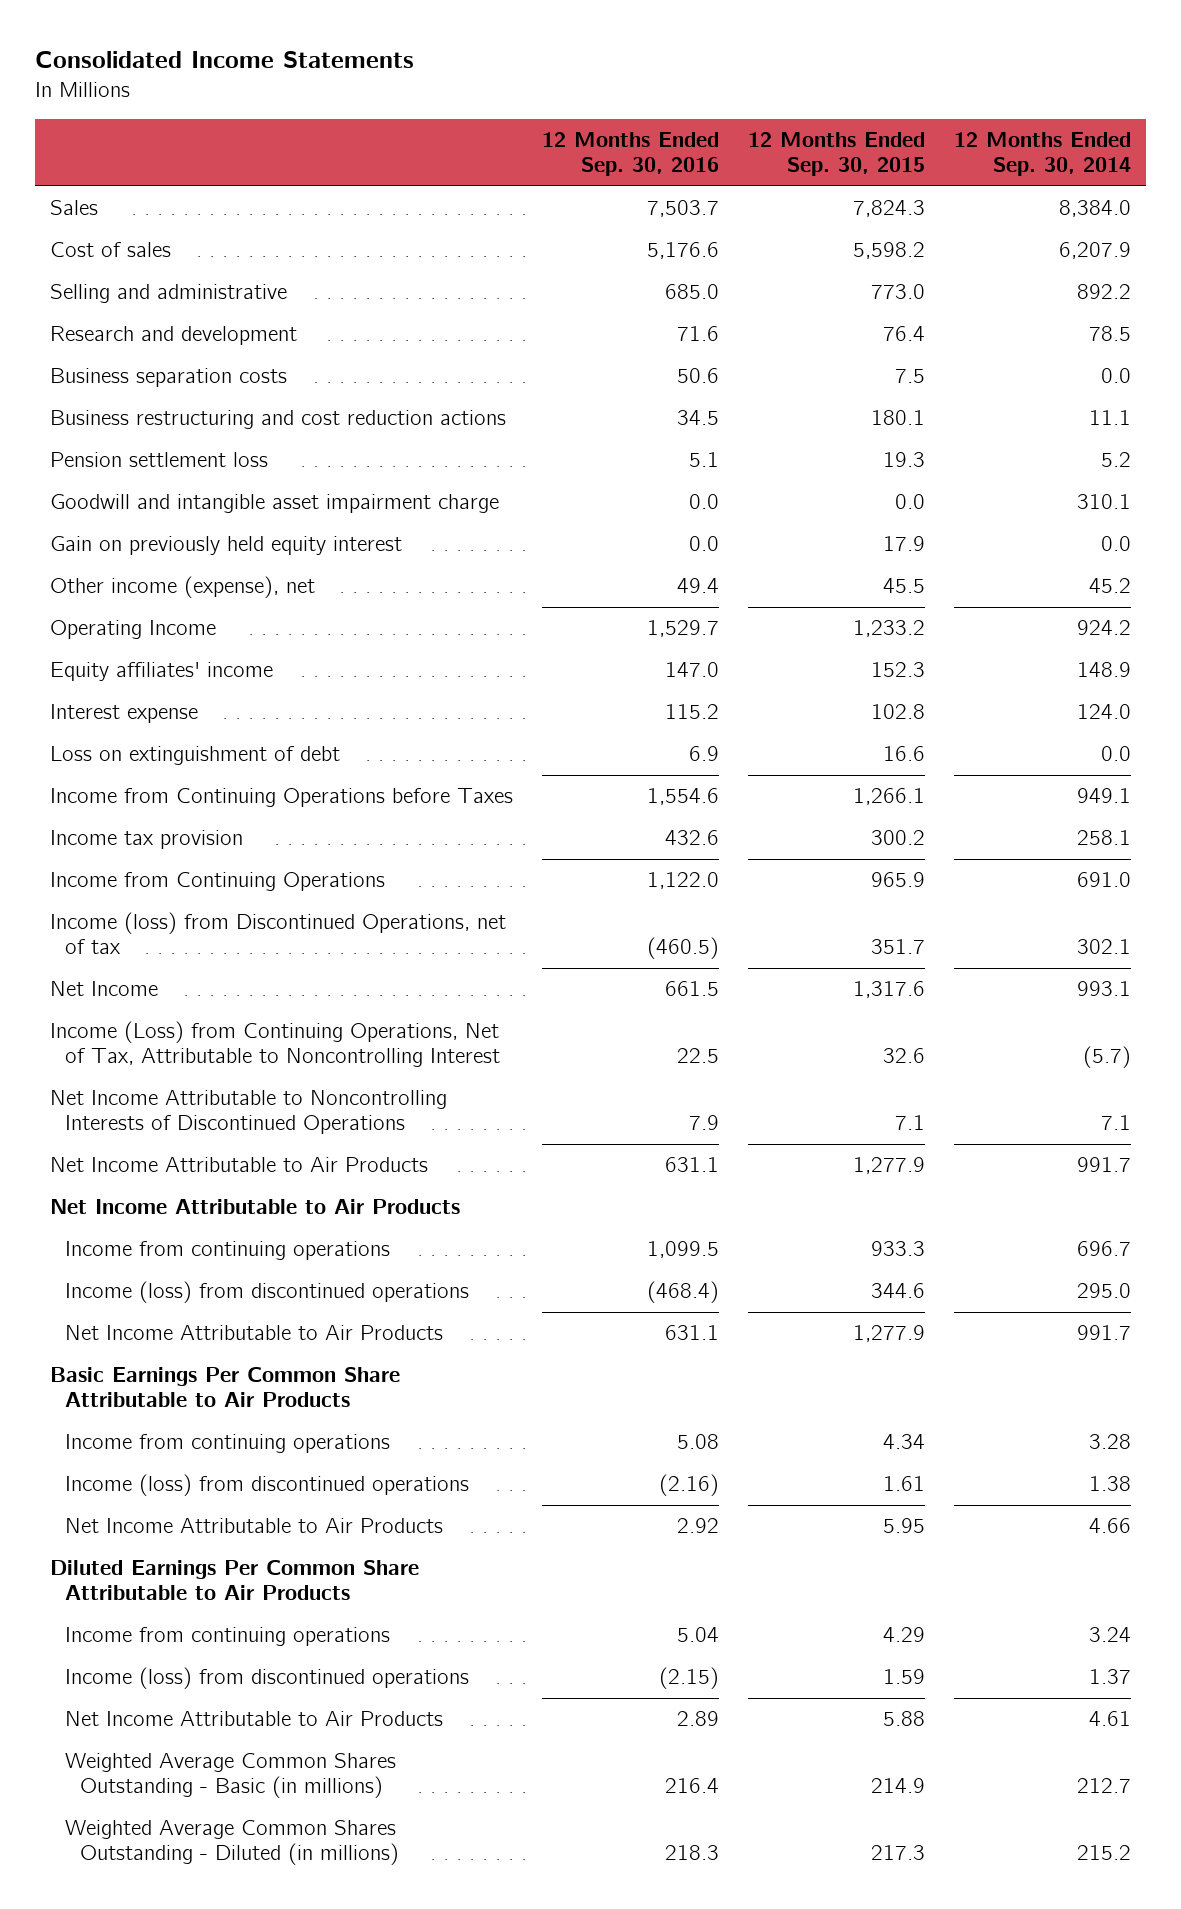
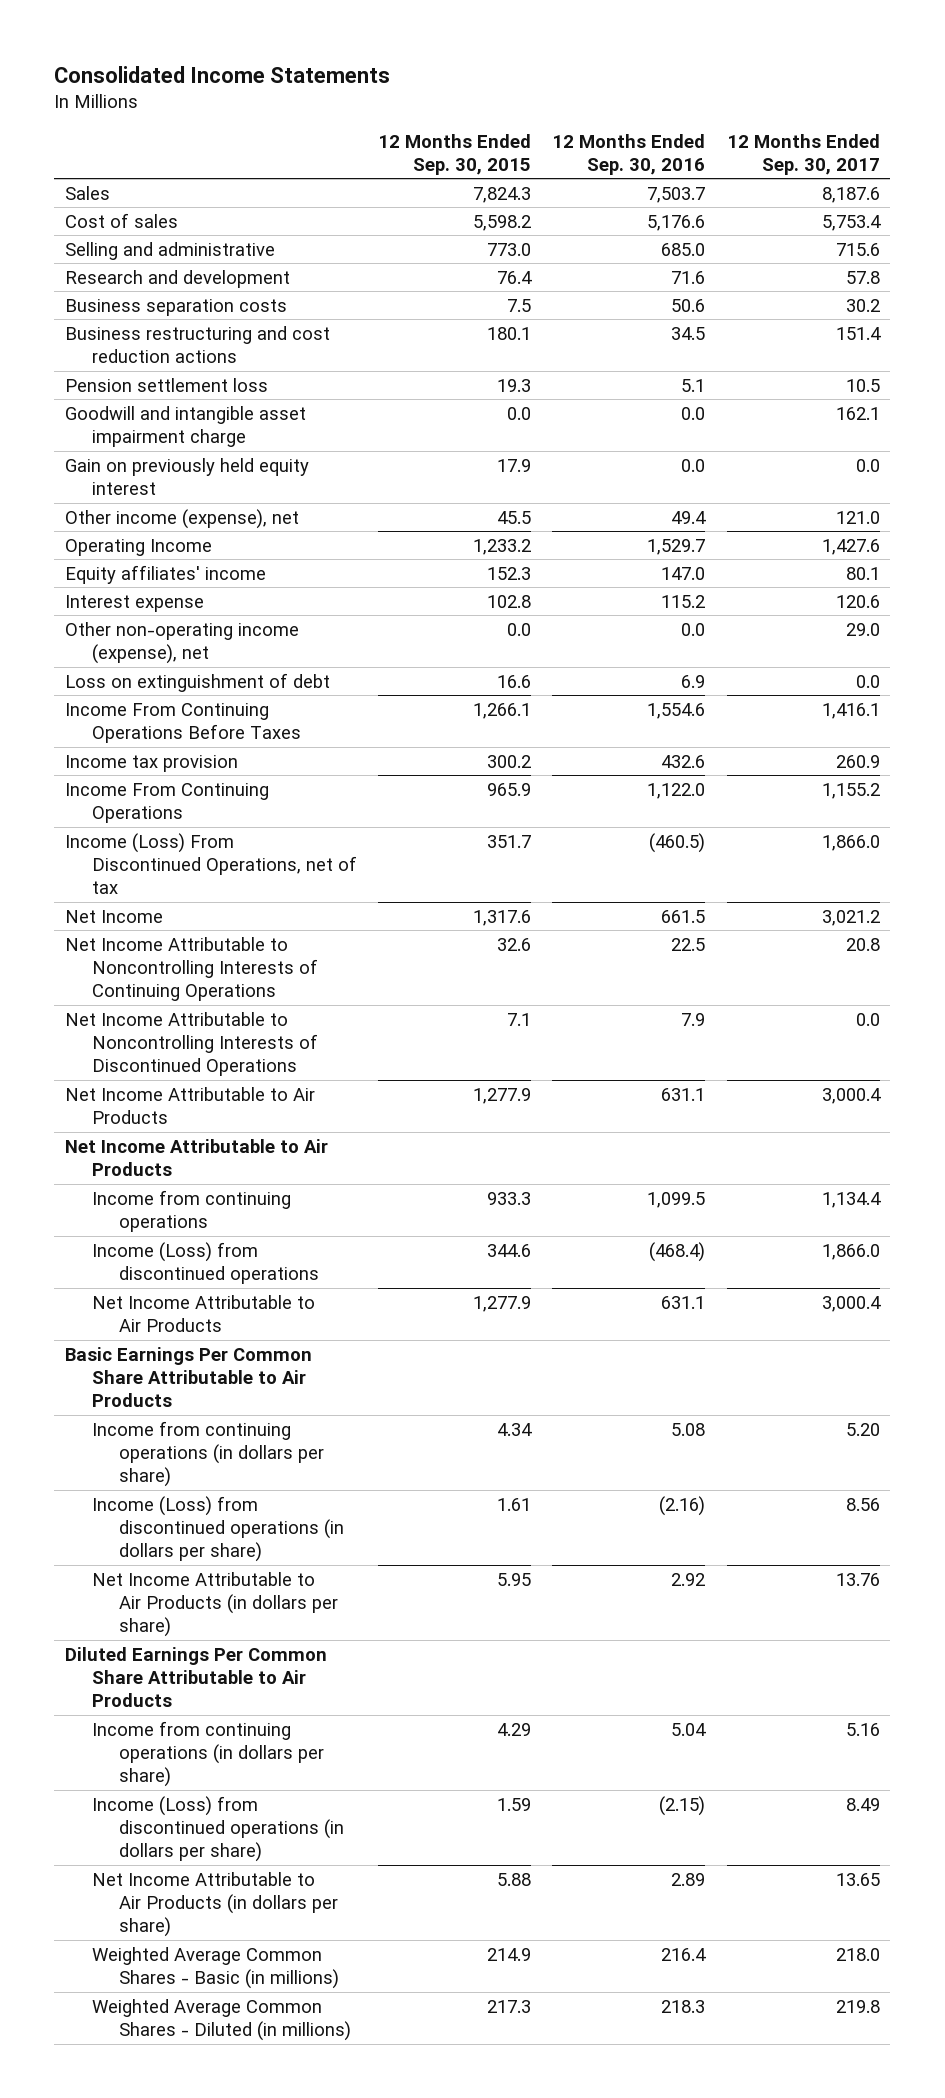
[954,131,1132,177] 12 Months Ended Sep. 30, 2014 -> none
none -> [726,133,880,175] 12 Months Ended Sep. 30, 2017
none -> [64,621,299,664] Other non-operating income (expense), net
[49,788,513,808] Income from Continuing Operations before Taxes -> [64,702,301,743] Income From Continuing Operations Before Taxes
[49,872,385,892] Income from Continuing Operations -> [64,782,269,823] Income From Continuing Operations
[49,912,506,955] Income (loss) from Discontinued Operations, net of tax -> [64,832,357,895] Income (Loss) From Discontinued Operations, net of tax
[49,1021,500,1068] Income (Loss) from Continuing Operations, Net of Tax, Attributable to Noncontrolling Interest -> [64,936,318,1002] Net Income Attributable to Noncontrolling Interests of Continuing Operations
[64,1281,469,1304] Income (loss) from discontinued operations -> [91,1241,319,1284] Income (Loss) from discontinued operations
[64,1434,390,1454] Income from continuing operations -> [91,1420,324,1488] Income from continuing operations (in dollars per share)
[64,1474,469,1497] Income (loss) from discontinued operations -> [91,1495,344,1563] Income (Loss) from discontinued operations (in dollars per share)
[64,1518,443,1534] Net Income Attributable to Air Products -> [91,1571,338,1638] Net Income Attributable to Air Products (in dollars per share)
[64,1627,390,1647] Income from continuing operations -> [91,1720,324,1788] Income from continuing operations (in dollars per share)
[64,1667,469,1690] Income (loss) from discontinued operations -> [91,1795,344,1863] Income (Loss) from discontinued operations (in dollars per share)
[64,1711,443,1727] Net Income Attributable to Air Products -> [91,1871,338,1938] Net Income Attributable to Air Products (in dollars per share)
[64,1753,396,1799] Weighted Average Common Shares Outstanding - Basic (in millions) -> [91,1946,339,1989] Weighted Average Common Shares - Basic (in millions)
[64,1820,400,1866] Weighted Average Common Shares Outstanding - Diluted (in millions) -> [91,1998,351,2041] Weighted Average Common Shares - Diluted (in millions)

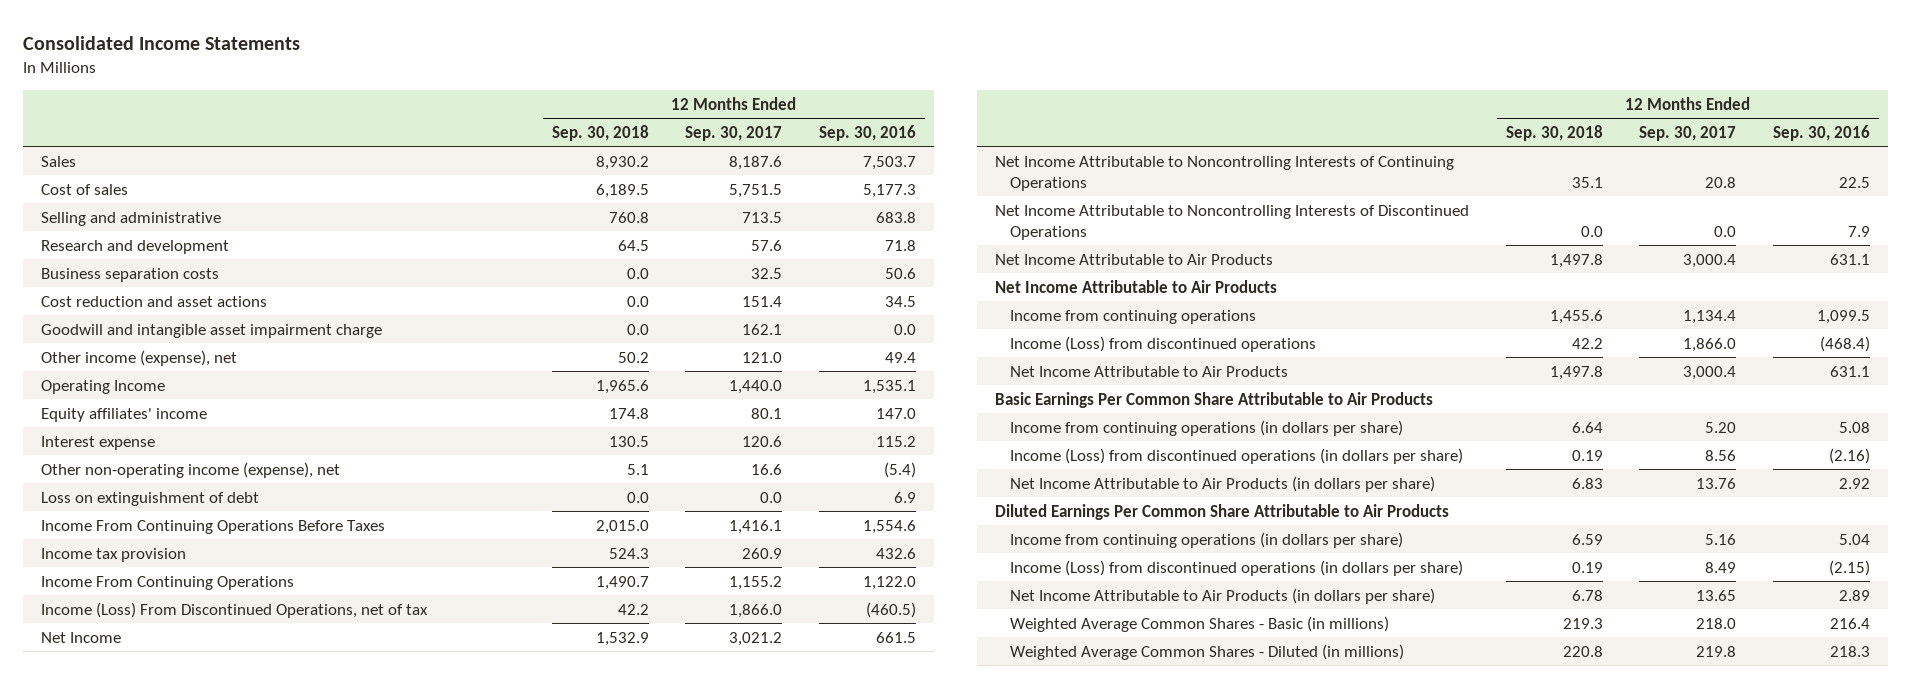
[378,133,532,175] 12 Months Ended Sep. 30, 2015 -> none
none -> [551,124,649,141] Sep. 30, 2018
[64,377,268,392] Pension settlement loss -> none
[647,214,706,231] 5,176.6 -> [862,183,916,198] 5,177.3
[821,214,881,231] 5,753.4 -> [729,183,783,198] 5,751.5
[661,242,706,256] 685.0 -> [875,211,916,223] 683.8
[835,242,880,256] 715.6 -> [742,211,783,223] 713.5
[671,270,706,284] 71.6 -> [884,239,916,251] 71.8
[845,270,880,284] 57.8 -> [751,239,783,251] 57.6
[845,298,880,312] 30.2 -> [751,267,783,279] 32.5
[64,325,330,363] Business restructuring and cost reduction actions -> [41,295,268,307] Cost reduction and asset actions
[64,457,309,495] Gain on previously held equity interest -> none
[647,538,706,555] 1,529.7 -> [862,379,916,394] 1,535.1
[821,538,880,555] 1,427.6 -> [729,379,783,394] 1,440.0
[681,622,706,636] 0.0 -> [883,461,916,478] (5.4)
[845,622,880,636] 29.0 -> [751,463,783,475] 16.6

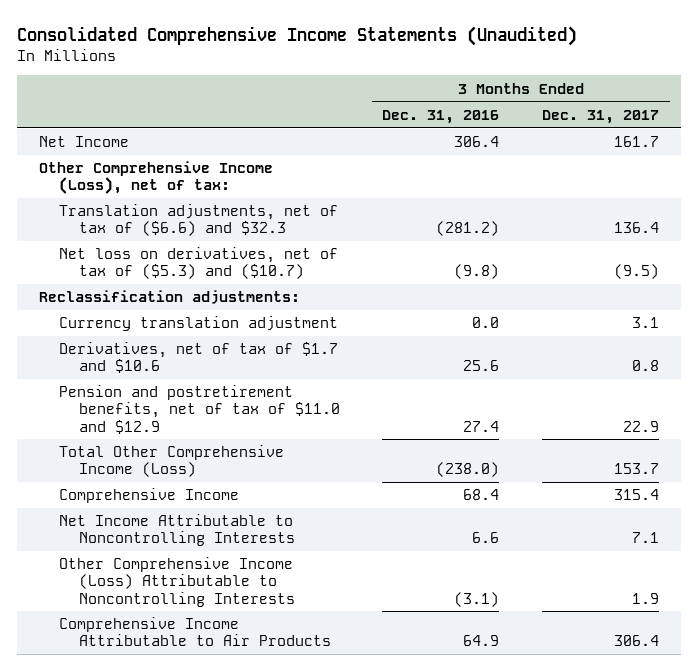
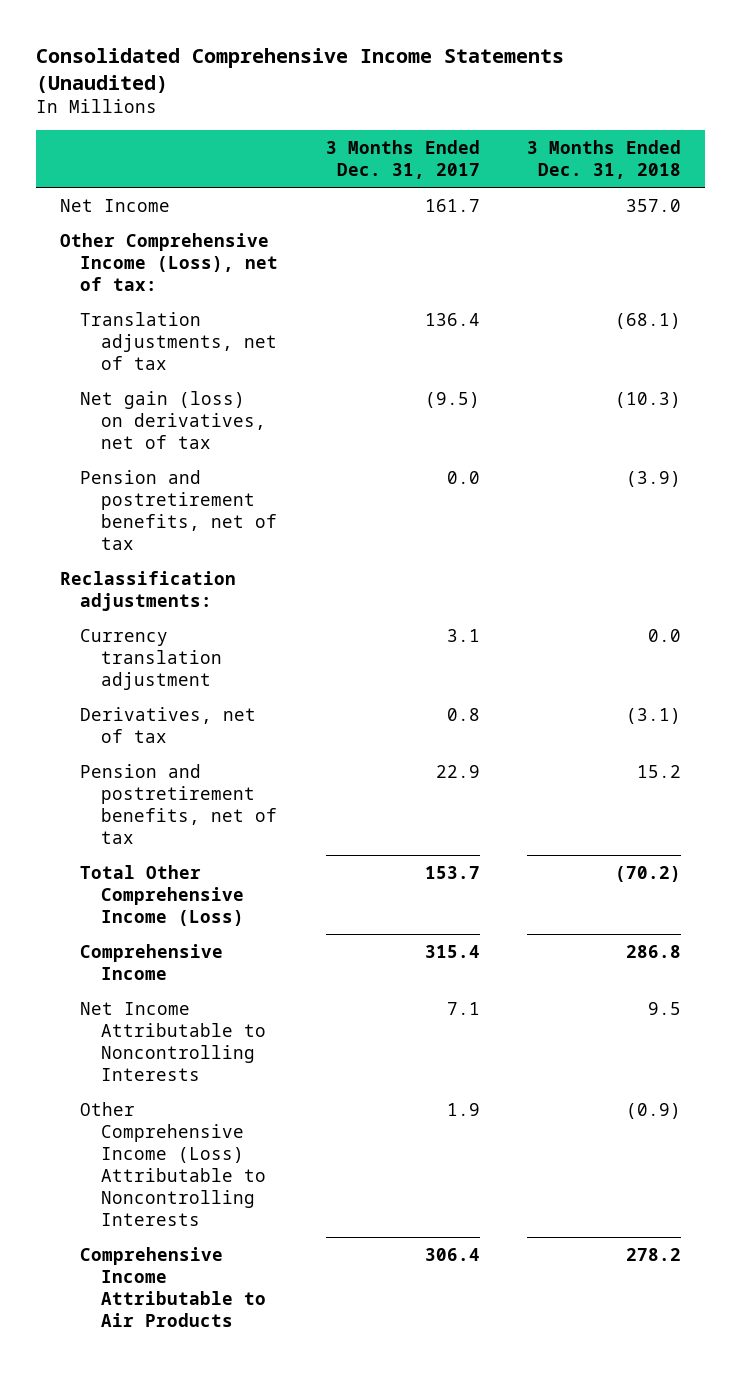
[382,109,500,124] Dec. 31, 2016 -> none
none -> [527,140,682,180] 3 Months Ended Dec. 31, 2018
[58,204,338,237] Translation adjustments, net of tax of ($6.6) and $32.3 -> [80,311,277,370] Translation adjustments, net of tax
[58,247,338,280] Net loss on derivatives, net of tax of ($5.3) and ($10.7) -> [80,390,266,449] Net gain (loss) on derivatives, net of tax
none -> [80,469,277,550] Pension and postretirement benefits, net of tax
[58,342,338,374] Derivatives, net of tax of $1.7 and $10.6 -> [80,706,257,743] Derivatives, net of tax
[58,385,340,434] Pension and postretirement benefits, net of tax of $11.0 and $12.9 -> [80,763,277,844] Pension and postretirement benefits, net of tax

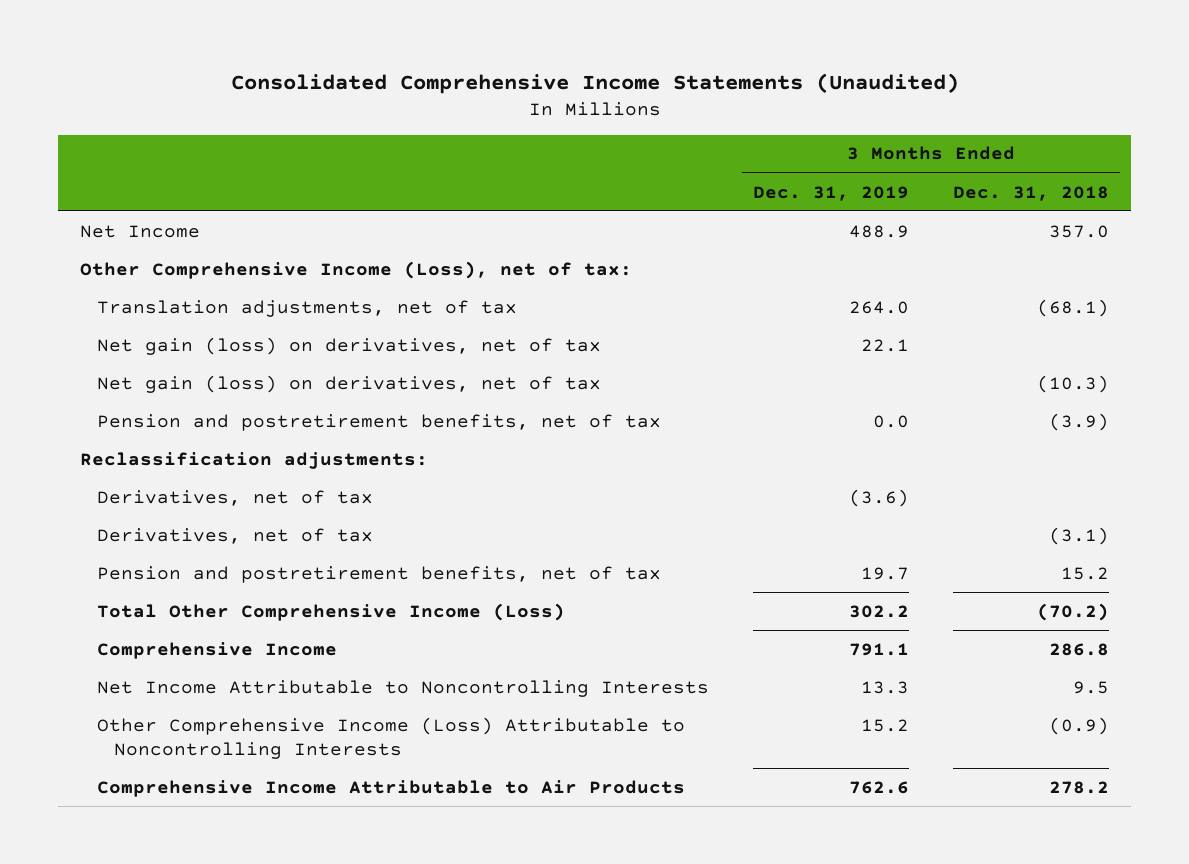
[325,140,480,180] 3 Months Ended Dec. 31, 2017 -> none
none -> [753,185,910,201] Dec. 31, 2019
none -> [97,336,602,355] Net gain (loss) on derivatives, net of tax
[80,628,222,690] Currency translation adjustment -> none
none -> [97,489,374,506] Derivatives, net of tax

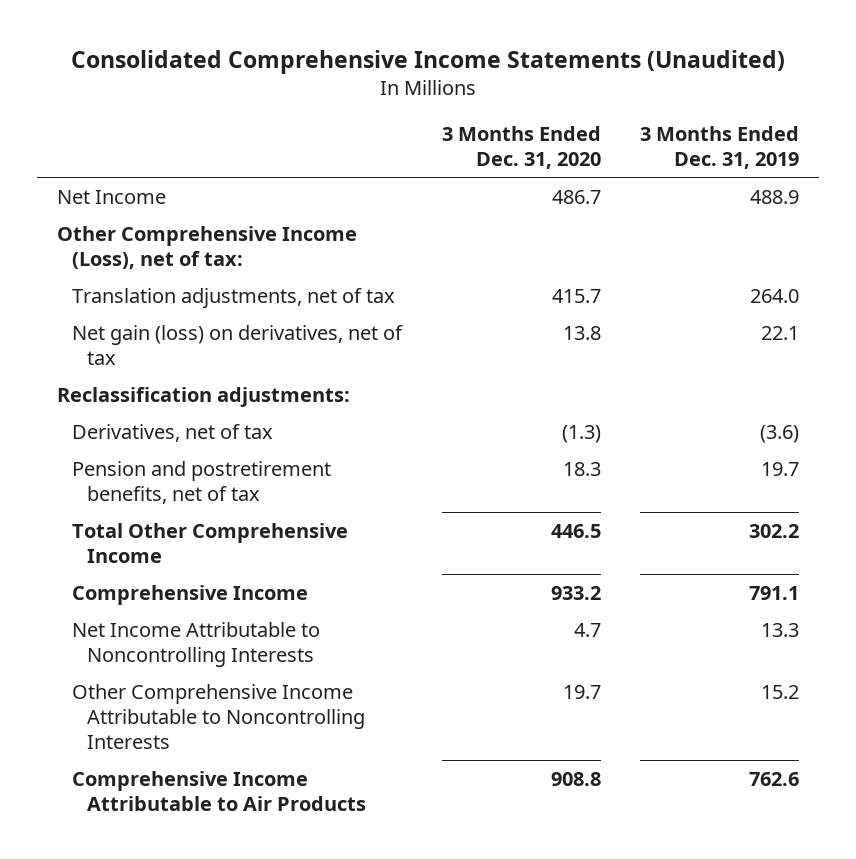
[953,185,1110,201] Dec. 31, 2018 -> none
none -> [441,126,601,169] 3 Months Ended Dec. 31, 2020
[97,374,602,393] Net gain (loss) on derivatives, net of tax -> none
[97,413,662,431] Pension and postretirement benefits, net of tax -> none
[97,527,374,544] Derivatives, net of tax -> none
[97,602,566,621] Total Other Comprehensive Income (Loss) -> [71,522,348,563] Total Other Comprehensive Income
[97,716,686,759] Other Comprehensive Income (Loss) Attributable to Noncontrolling Interests -> [71,683,365,749] Other Comprehensive Income Attributable to Noncontrolling Interests

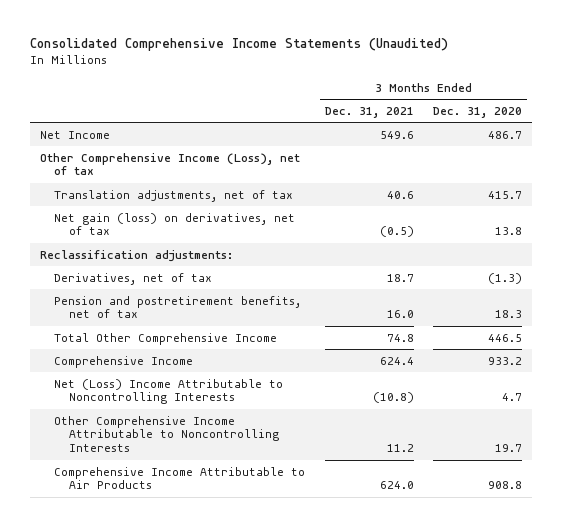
[640,126,800,169] 3 Months Ended Dec. 31, 2019 -> none
none -> [324,106,414,118] Dec. 31, 2021
[56,225,357,269] Other Comprehensive Income (Loss), net of tax: -> [39,152,300,176] Other Comprehensive Income (Loss), net of tax
[71,621,320,667] Net Income Attributable to Noncontrolling Interests -> [54,378,284,405] Net (Loss) Income Attributable to Noncontrolling Interests

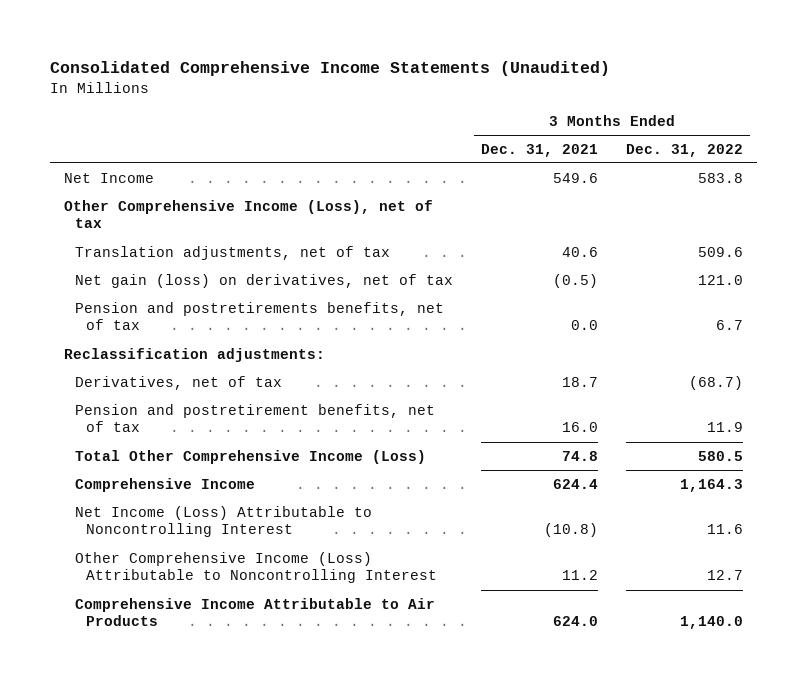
[433,106,523,118] Dec. 31, 2020 -> none
none -> [625,143,743,157] Dec. 31, 2022
none -> [75,301,445,331] Pension and postretirements benefits, net of tax
[54,332,278,345] Total Other Comprehensive Income -> [75,449,427,464] Total Other Comprehensive Income (Loss)
[54,378,284,405] Net (Loss) Income Attributable to Noncontrolling Interests -> [75,505,373,538] Net Income (Loss) Attributable to Noncontrolling Interest
[54,415,279,453] Other Comprehensive Income Attributable to Noncontrolling Interests -> [75,551,437,584] Other Comprehensive Income (Loss) Attributable to Noncontrolling Interest

